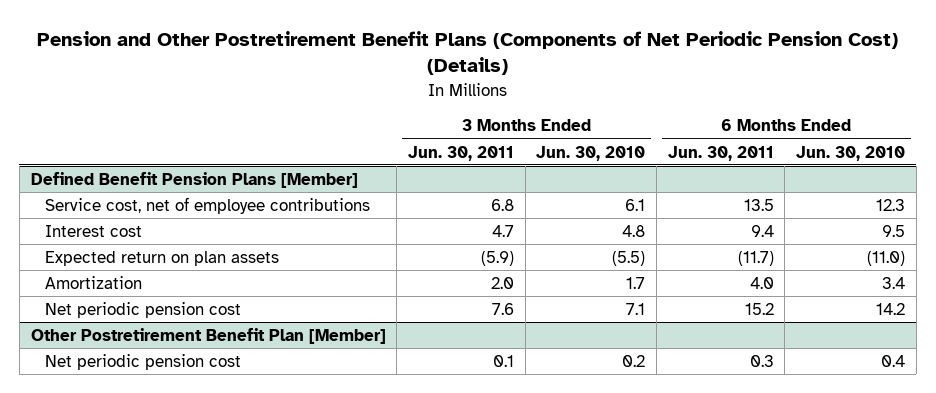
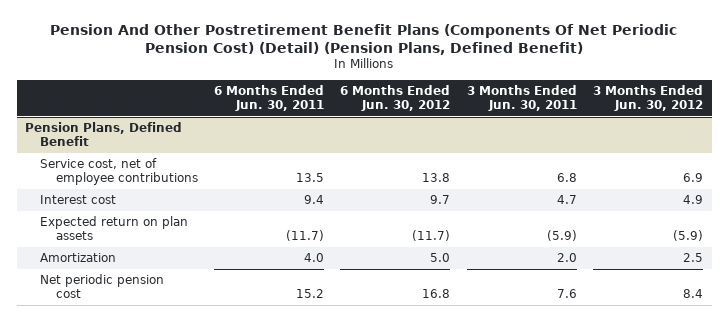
[36,30,898,76] Pension and Other Postretirement Benefit Plans (Components of Net Periodic Pension Cost) (Details) -> [50,23,678,55] Pension And Other Postretirement Benefit Plans (Components Of Net Periodic Pension Cost) (Detail) (Pension Plans, Defined Benefit)
[536,145,646,161] Jun. 30, 2010 -> none
[796,145,906,161] Jun. 30, 2010 -> none
none -> [340,85,451,112] 6 Months Ended Jun. 30, 2012
none -> [593,85,704,112] 3 Months Ended Jun. 30, 2012
[30,171,358,188] Defined Benefit Pension Plans [Member] -> [25,122,183,147] Pension Plans, Defined Benefit
[30,327,386,344] Other Postretirement Benefit Plan [Member] -> none
[44,353,241,370] Net periodic pension cost -> none

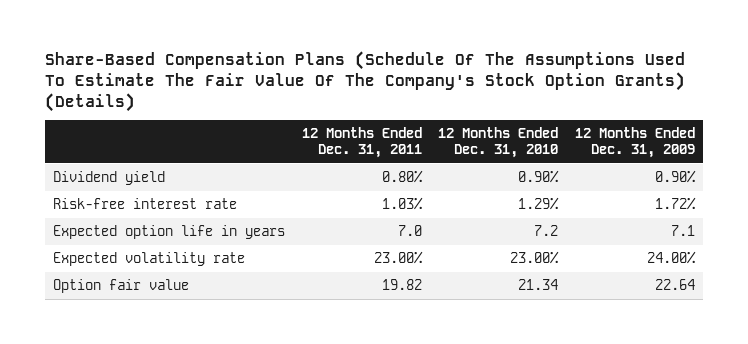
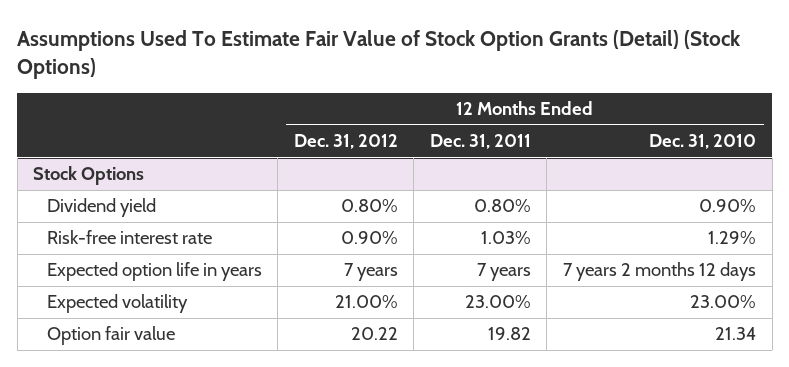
[44,51,685,112] Share-Based Compensation Plans (Schedule Of The Assumptions Used To Estimate The Fair Value Of The Company's Stock Option Grants) (Details) -> [17,29,742,80] Assumptions Used To Estimate Fair Value of Stock Option Grants (Detail) (Stock Options)
[574,126,695,159] 12 Months Ended Dec. 31, 2009 -> none
none -> [293,134,398,150] Dec. 31, 2012
none -> [33,166,145,186] Stock Options
[397,224,422,236] 7.0 -> [476,263,531,282] 7 years
[534,224,559,236] 7.2 -> [563,262,757,282] 7 years 2 months 12 days
[52,251,245,266] Expected volatility rate -> [46,294,188,314] Expected volatility

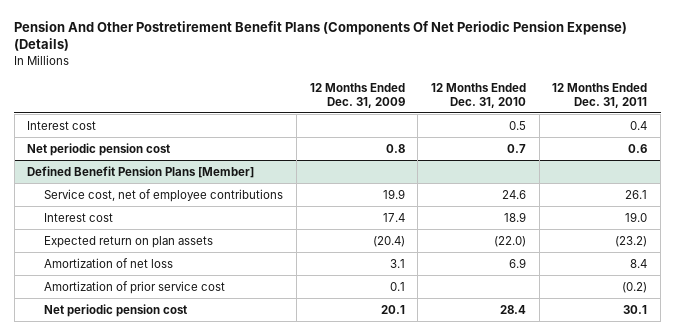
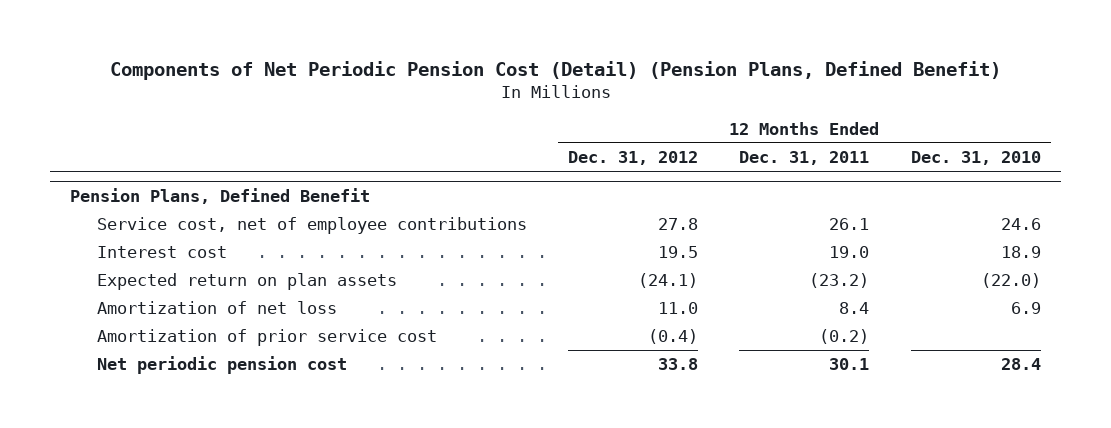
[14,20,628,52] Pension And Other Postretirement Benefit Plans (Components Of Net Periodic Pension Expense) (Details) -> [109,60,1001,80] Components of Net Periodic Pension Cost (Detail) (Pension Plans, Defined Benefit)
[309,82,405,108] 12 Months Ended Dec. 31, 2009 -> none
none -> [567,151,698,166] Dec. 31, 2012
[27,120,97,130] Interest cost -> none
[27,142,171,156] Net periodic pension cost -> none
[27,165,255,178] Defined Benefit Pension Plans [Member] -> [70,187,371,204] Pension Plans, Defined Benefit

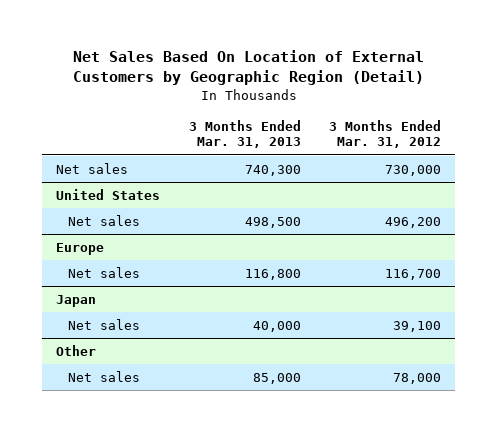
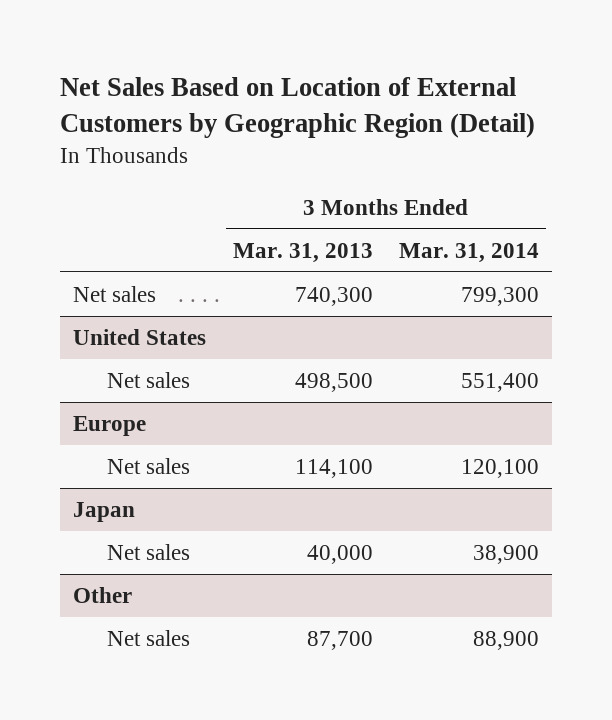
[72,50,424,86] Net Sales Based On Location of External Customers by Geographic Region (Detail) -> [60,77,536,138] Net Sales Based on Location of External Customers by Geographic Region (Detail)
[328,119,441,149] 3 Months Ended Mar. 31, 2012 -> none
none -> [399,242,540,263] Mar. 31, 2014
[244,268,301,280] 116,800 -> [294,458,373,478] 114,100
[252,372,301,384] 85,000 -> [306,630,373,650] 87,700

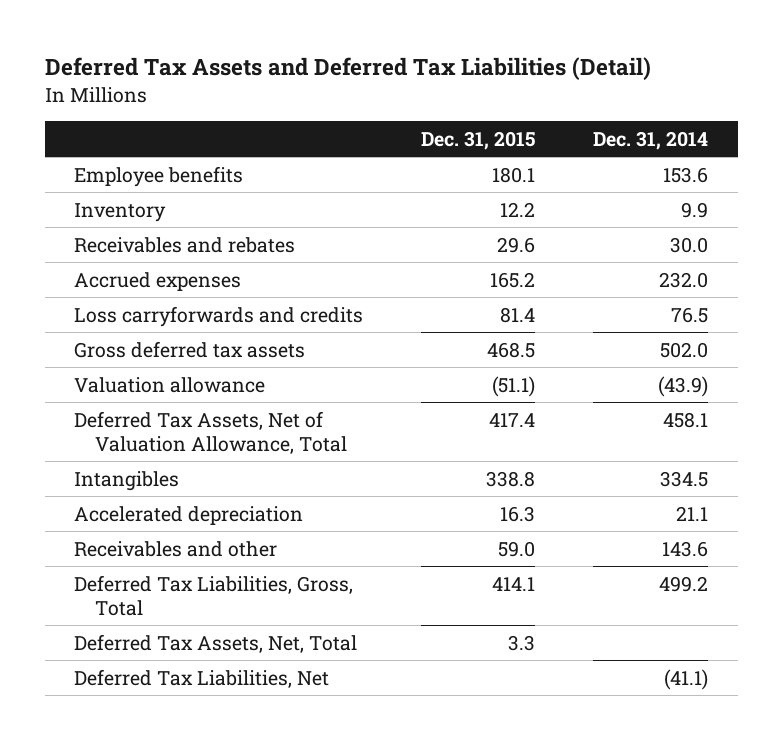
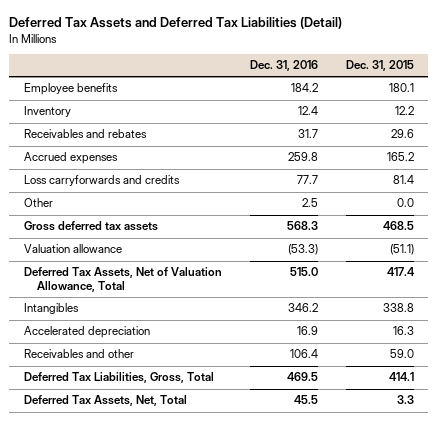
[593,130,709,150] Dec. 31, 2014 -> none
none -> [249,60,318,72] Dec. 31, 2016
none -> [23,198,53,208] Other
[73,668,329,688] Deferred Tax Liabilities, Net -> none

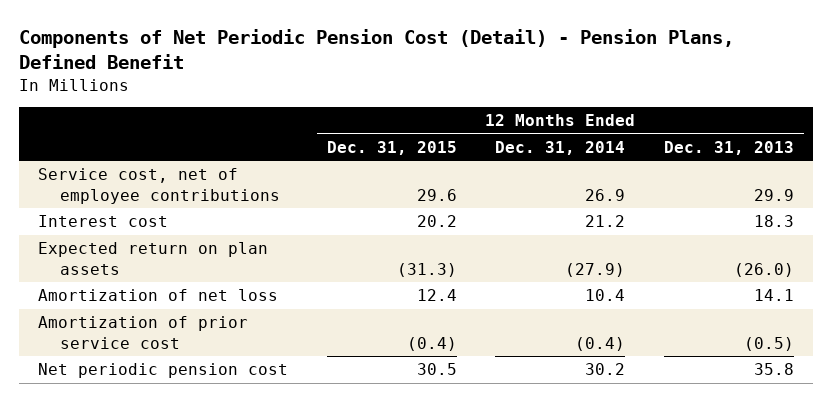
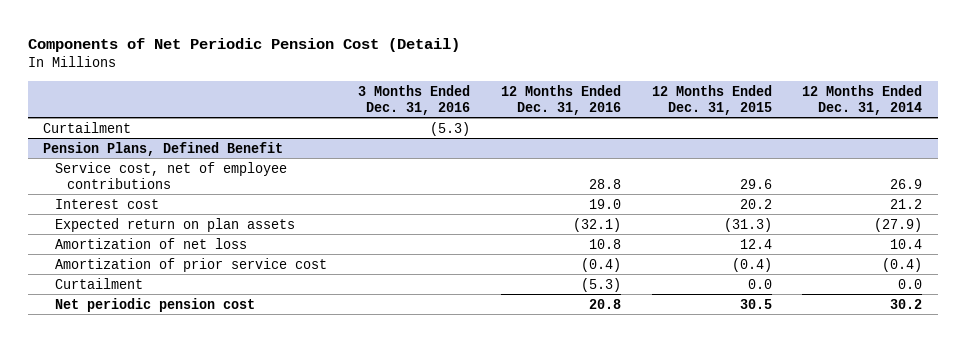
[18,28,734,70] Components of Net Periodic Pension Cost (Detail) - Pension Plans, Defined Benefit -> [27,38,460,53] Components of Net Periodic Pension Cost (Detail)
[664,140,795,155] Dec. 31, 2013 -> none
none -> [358,84,471,115] 3 Months Ended Dec. 31, 2016
none -> [500,84,621,115] 12 Months Ended Dec. 31, 2016
none -> [43,121,132,133] Curtailment
none -> [43,141,284,156] Pension Plans, Defined Benefit
none -> [55,277,144,289] Curtailment

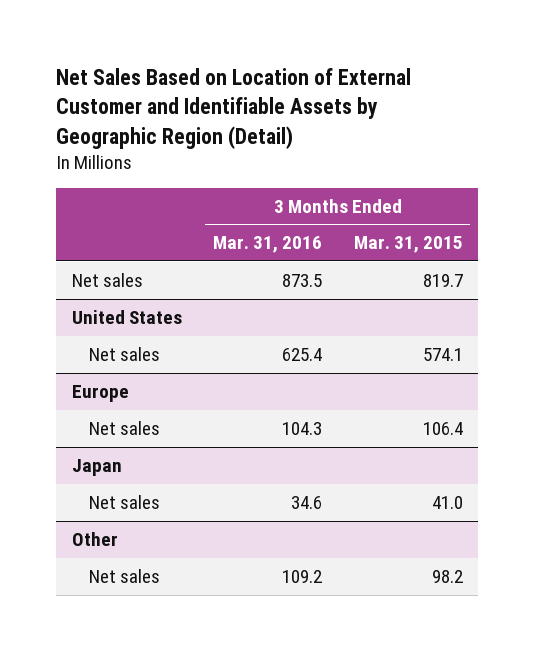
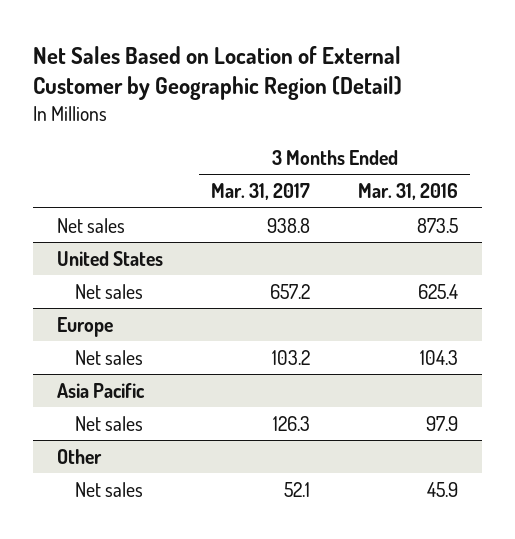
[56,68,412,149] Net Sales Based on Location of External Customer and Identifiable Assets by Geographic Region (Detail) -> [32,45,402,101] Net Sales Based on Location of External Customer by Geographic Region (Detail)
[353,236,463,254] Mar. 31, 2015 -> none
none -> [211,182,311,200] Mar. 31, 2017
[71,458,122,476] Japan -> none
none -> [57,382,146,398] Asia Pacific
[291,495,323,509] 34.6 -> [426,415,459,431] 97.9
[282,569,323,583] 109.2 -> [427,481,459,497] 45.9

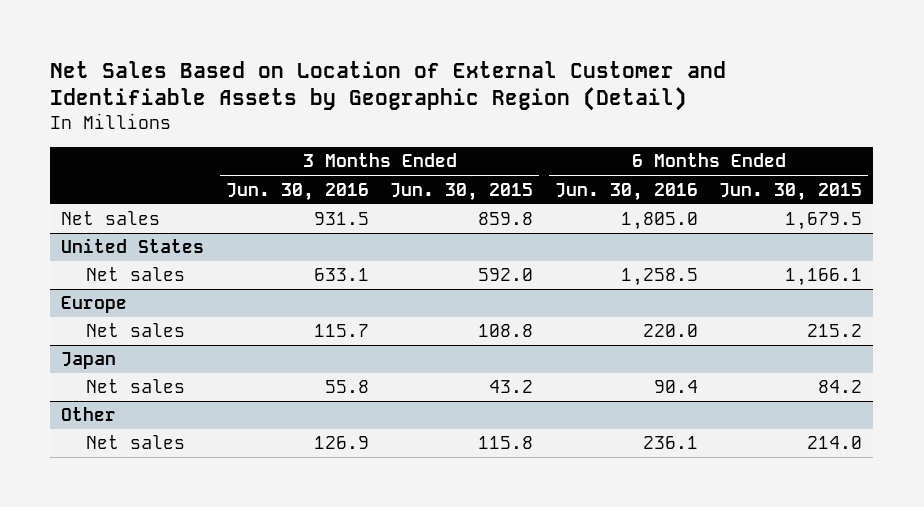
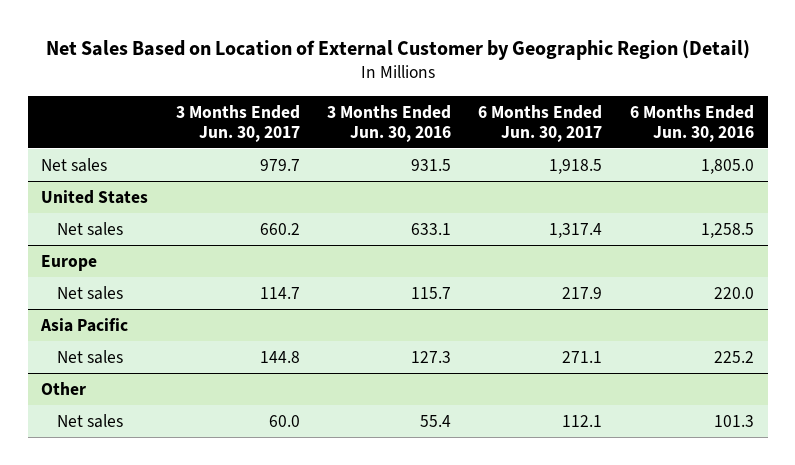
[50,60,727,112] Net Sales Based on Location of External Customer and Identifiable Assets by Geographic Region (Detail) -> [45,39,750,60] Net Sales Based on Location of External Customer by Geographic Region (Detail)
[390,182,534,201] Jun. 30, 2015 -> none
[719,182,863,201] Jun. 30, 2015 -> none
none -> [175,104,300,142] 3 Months Ended Jun. 30, 2017
none -> [478,104,603,142] 6 Months Ended Jun. 30, 2017
[61,352,117,370] Japan -> none
none -> [40,317,129,332] Asia Pacific
[324,380,369,394] 55.8 -> [411,350,452,363] 127.3
[653,380,698,394] 90.4 -> [713,350,754,363] 225.2
[313,436,369,450] 126.9 -> [420,414,452,427] 55.4
[642,436,698,450] 236.1 -> [713,414,754,427] 101.3

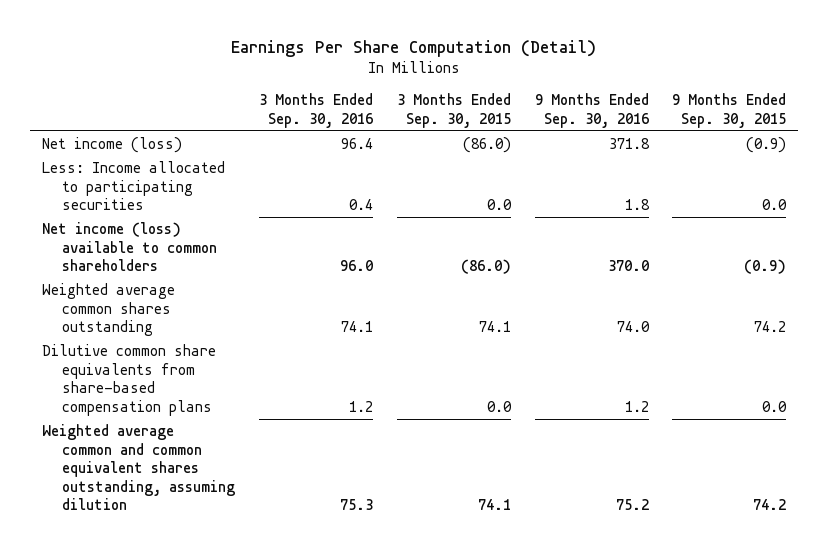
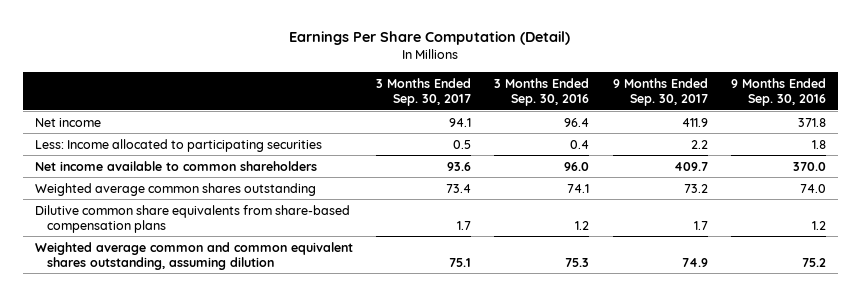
[396,93,511,128] 3 Months Ended Sep. 30, 2015 -> none
[672,93,787,128] 9 Months Ended Sep. 30, 2015 -> none
none -> [375,77,471,107] 3 Months Ended Sep. 30, 2017
none -> [612,77,708,107] 9 Months Ended Sep. 30, 2017
[42,137,183,154] Net income (loss) -> [34,117,101,127] Net income
[42,222,218,272] Net income (loss) available to common shareholders -> [34,160,317,171] Net income available to common shareholders

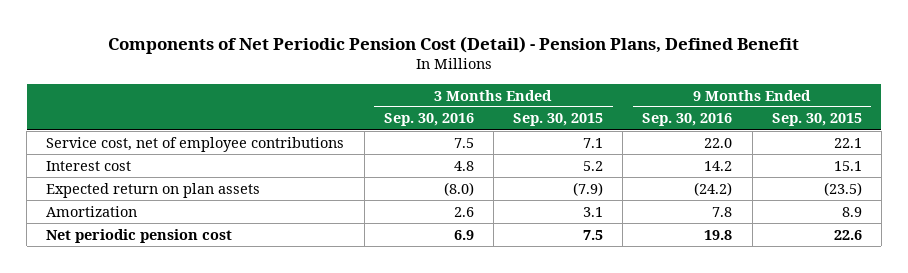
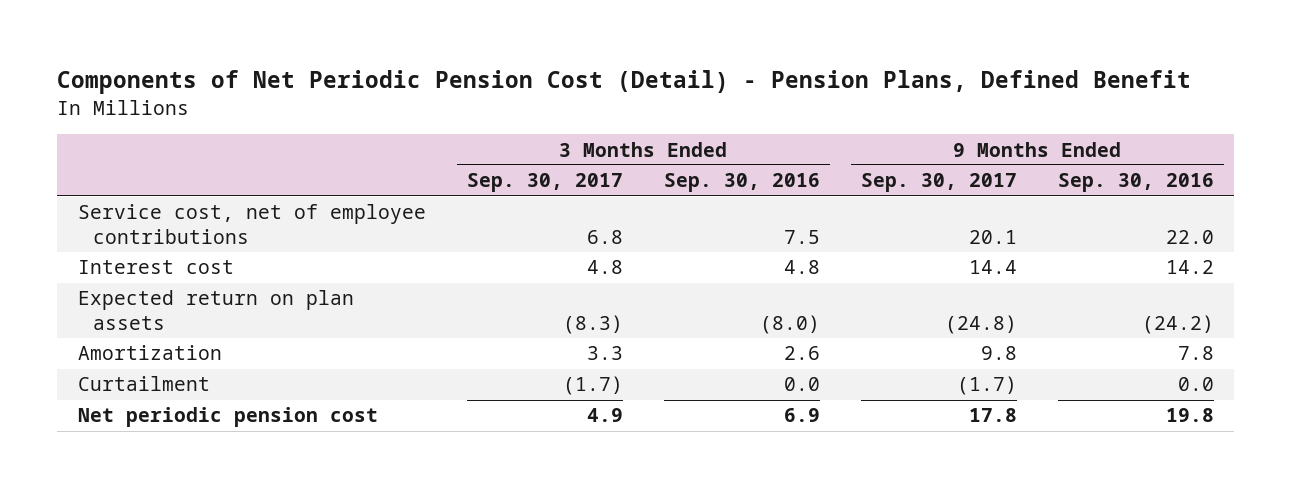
[513,113,604,127] Sep. 30, 2015 -> none
[771,113,862,127] Sep. 30, 2015 -> none
none -> [466,173,623,193] Sep. 30, 2017
none -> [860,173,1017,193] Sep. 30, 2017
none -> [77,376,210,392] Curtailment

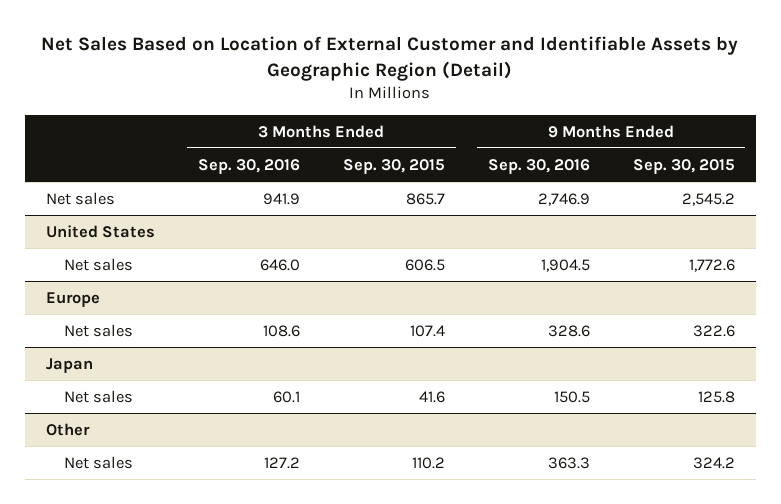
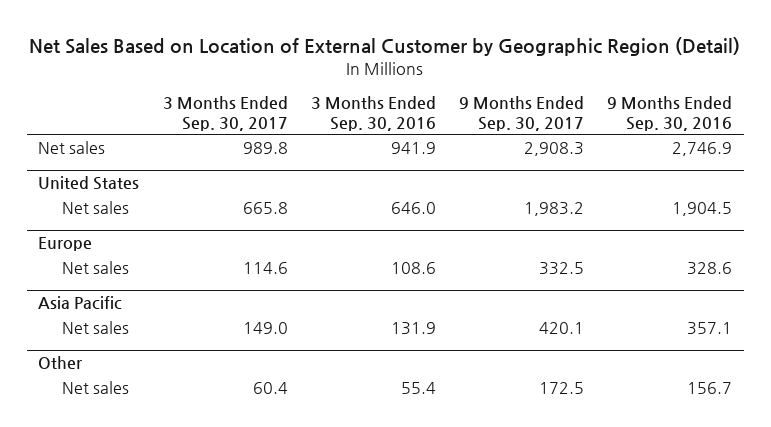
[41,36,739,82] Net Sales Based on Location of External Customer and Identifiable Assets by Geographic Region (Detail) -> [29,36,741,56] Net Sales Based on Location of External Customer by Geographic Region (Detail)
[342,158,445,174] Sep. 30, 2015 -> none
[632,158,735,174] Sep. 30, 2015 -> none
none -> [162,95,288,131] 3 Months Ended Sep. 30, 2017
none -> [459,95,585,131] 9 Months Ended Sep. 30, 2017
[46,357,94,373] Japan -> none
none -> [38,296,123,311] Asia Pacific
[273,390,301,403] 60.1 -> [390,322,436,336] 131.9
[553,390,590,403] 150.5 -> [687,322,733,336] 357.1
[264,456,301,469] 127.2 -> [400,382,436,395] 55.4
[547,456,590,469] 363.3 -> [687,382,733,395] 156.7

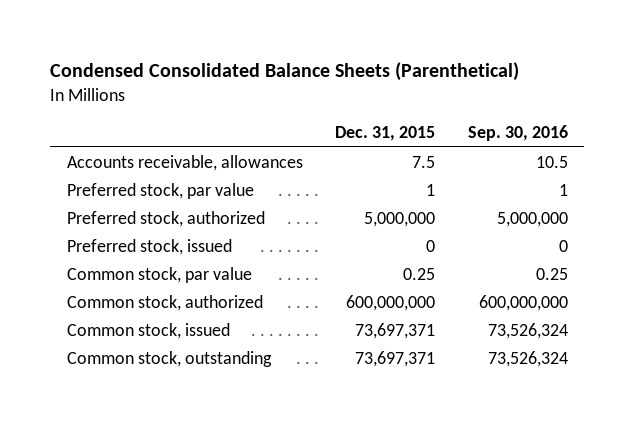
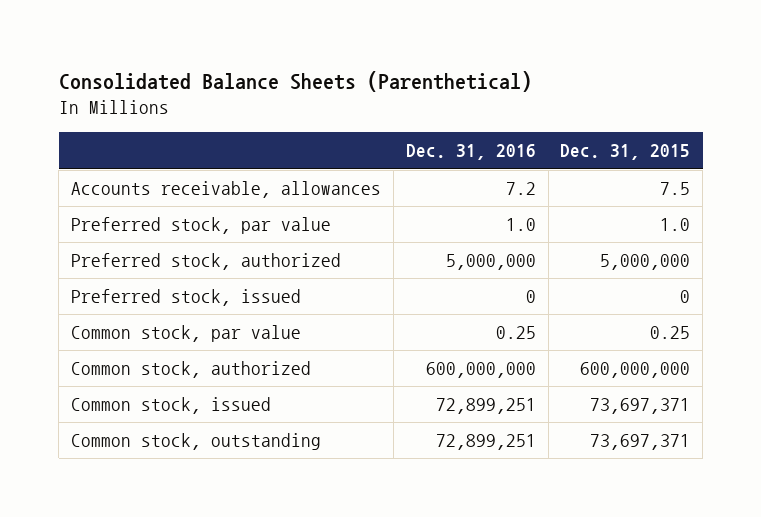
[50,62,520,82] Condensed Consolidated Balance Sheets (Parenthetical) -> [58,70,532,92] Consolidated Balance Sheets (Parenthetical)
[467,125,568,142] Sep. 30, 2016 -> none
none -> [405,144,536,161] Dec. 31, 2016
[426,183,436,196] 1 -> [660,218,691,232] 1.0

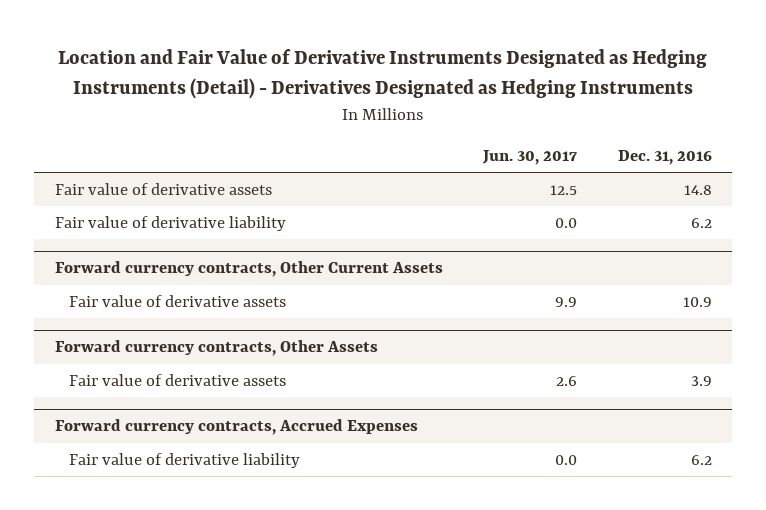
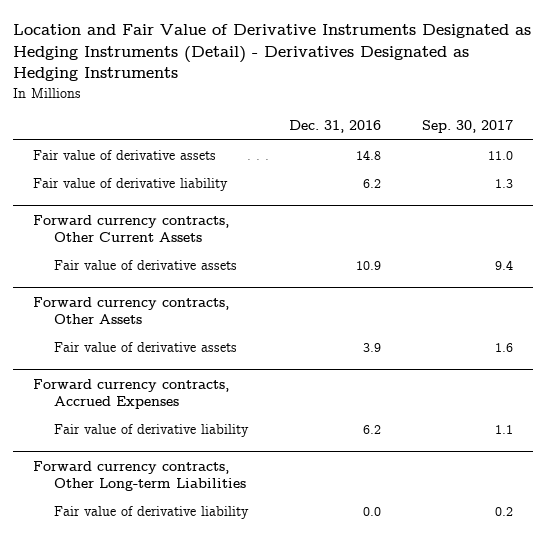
[482,149,578,165] Jun. 30, 2017 -> none
none -> [421,120,513,134] Sep. 30, 2017
none -> [33,460,247,492] Forward currency contracts, Other Long-term Liabilities
none -> [54,505,250,519] Fair value of derivative liability

